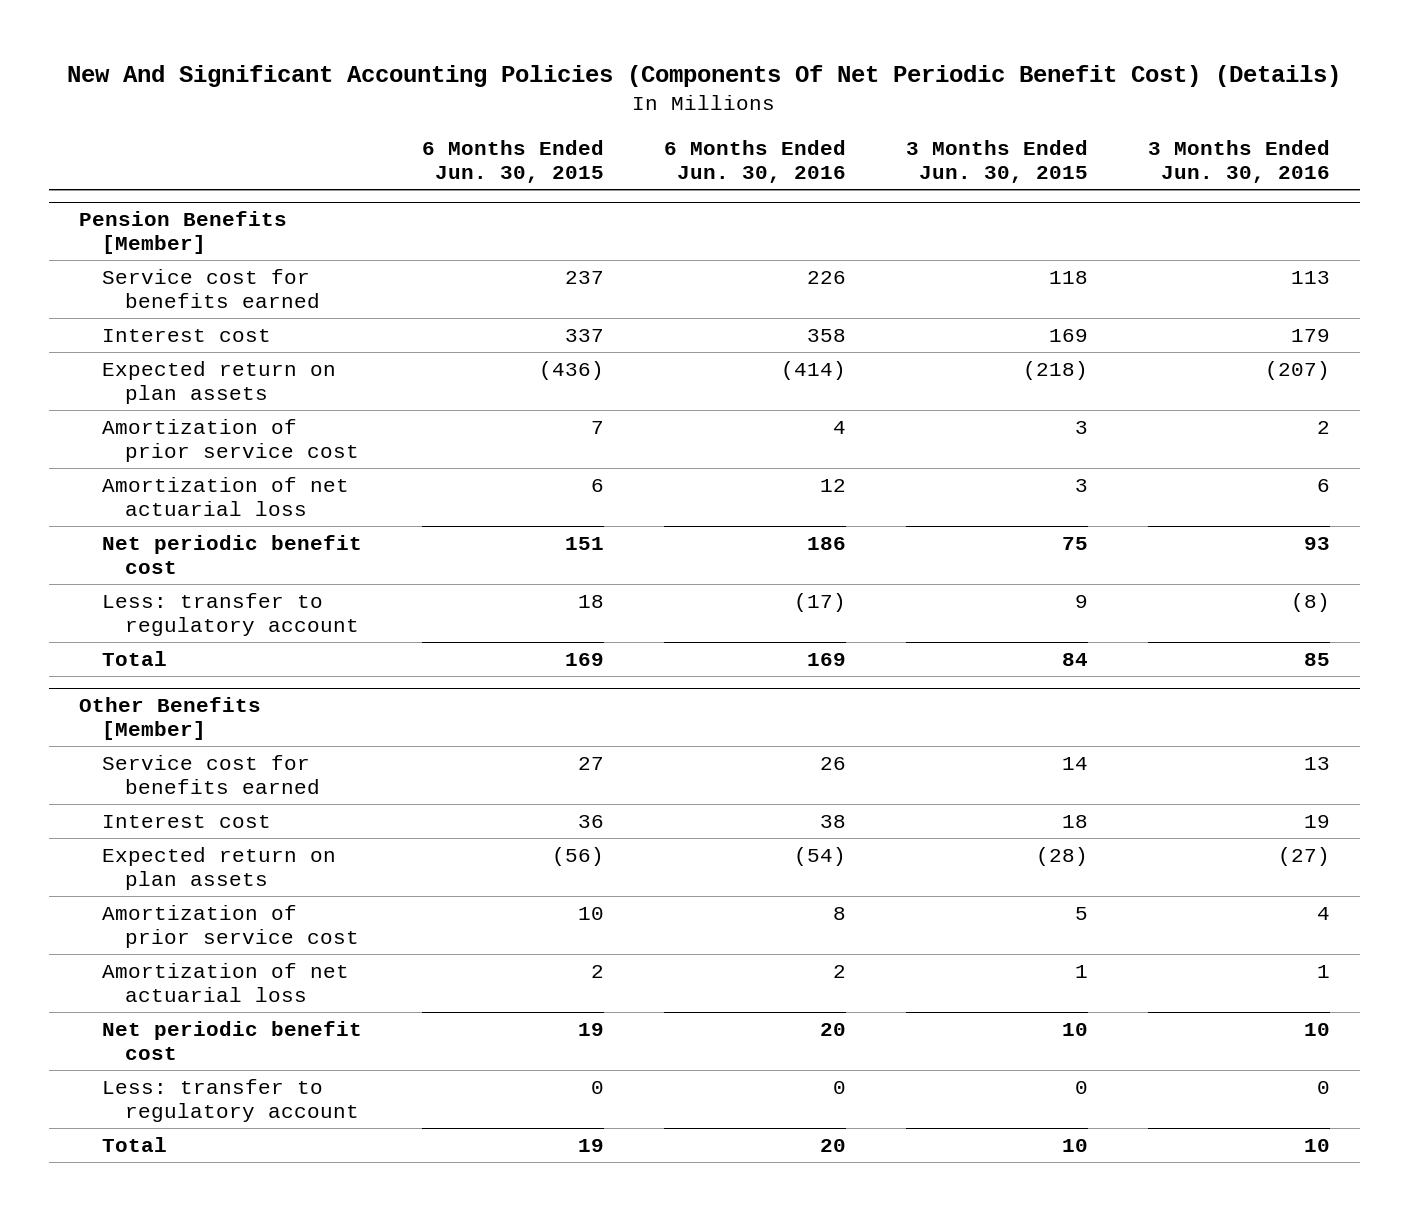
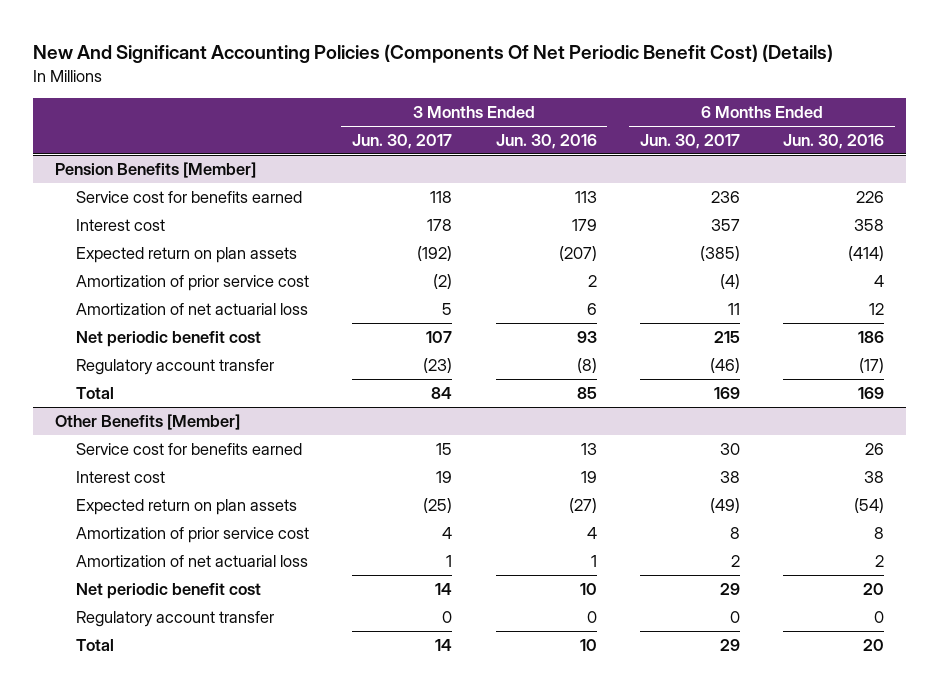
[421,139,604,184] 6 Months Ended Jun. 30, 2015 -> none
[905,139,1088,184] 3 Months Ended Jun. 30, 2015 -> none
none -> [352,133,453,149] Jun. 30, 2017
none -> [640,133,741,149] Jun. 30, 2017
[102,592,360,637] Less: transfer to regulatory account -> [75,358,274,375] Regulatory account transfer
[102,1078,360,1123] Less: transfer to regulatory account -> [75,610,274,627] Regulatory account transfer

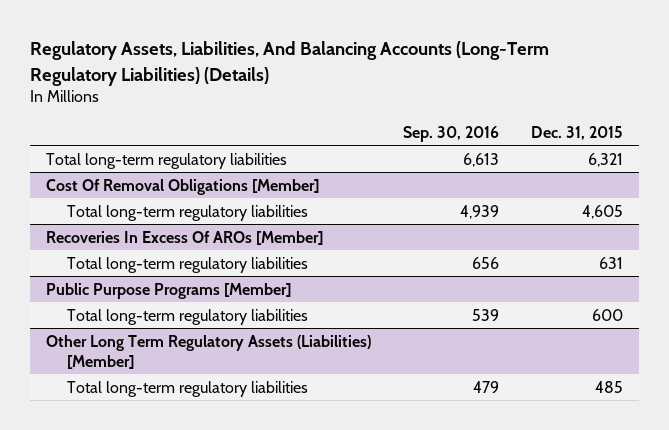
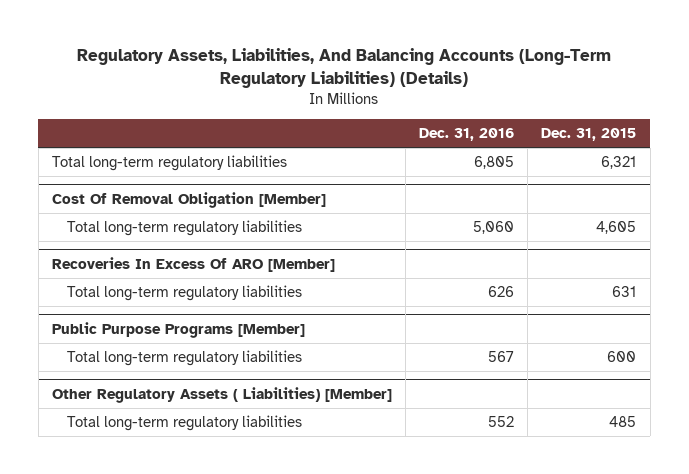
[403,125,500,142] Sep. 30, 2016 -> none
none -> [419,128,515,142] Dec. 31, 2016
[46,178,320,195] Cost Of Removal Obligations [Member] -> [52,192,327,209] Cost Of Removal Obligation [Member]
[46,230,324,245] Recoveries In Excess Of AROs [Member] -> [52,257,336,273] Recoveries In Excess Of ARO [Member]
[46,334,372,369] Other Long Term Regulatory Assets (Liabilities) [Member] -> [52,387,393,404] Other Regulatory Assets ( Liabilities) [Member]

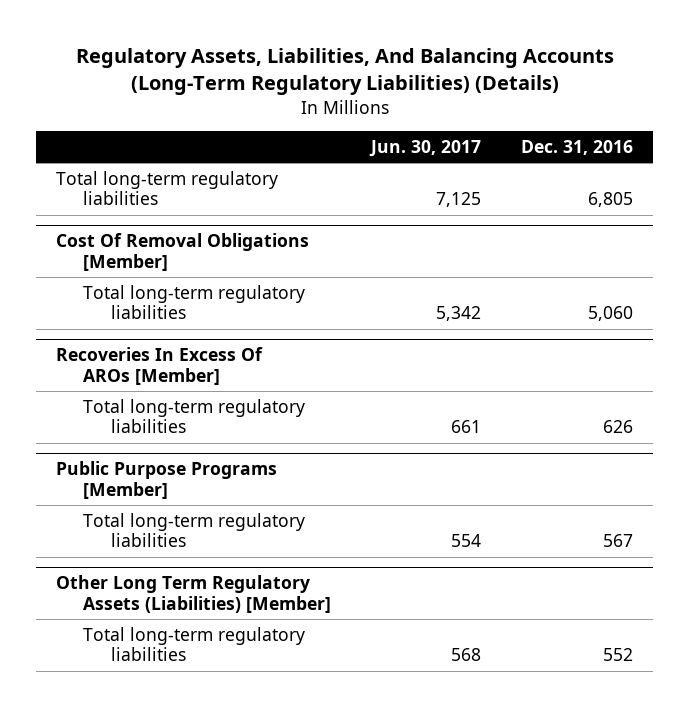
[541,128,637,142] Dec. 31, 2015 -> none
none -> [369,139,482,157] Jun. 30, 2017
[52,192,327,209] Cost Of Removal Obligation [Member] -> [56,233,310,271] Cost Of Removal Obligations [Member]
[52,257,336,273] Recoveries In Excess Of ARO [Member] -> [56,347,264,385] Recoveries In Excess Of AROs [Member]
[52,387,393,404] Other Regulatory Assets ( Liabilities) [Member] -> [56,575,332,613] Other Long Term Regulatory Assets (Liabilities) [Member]

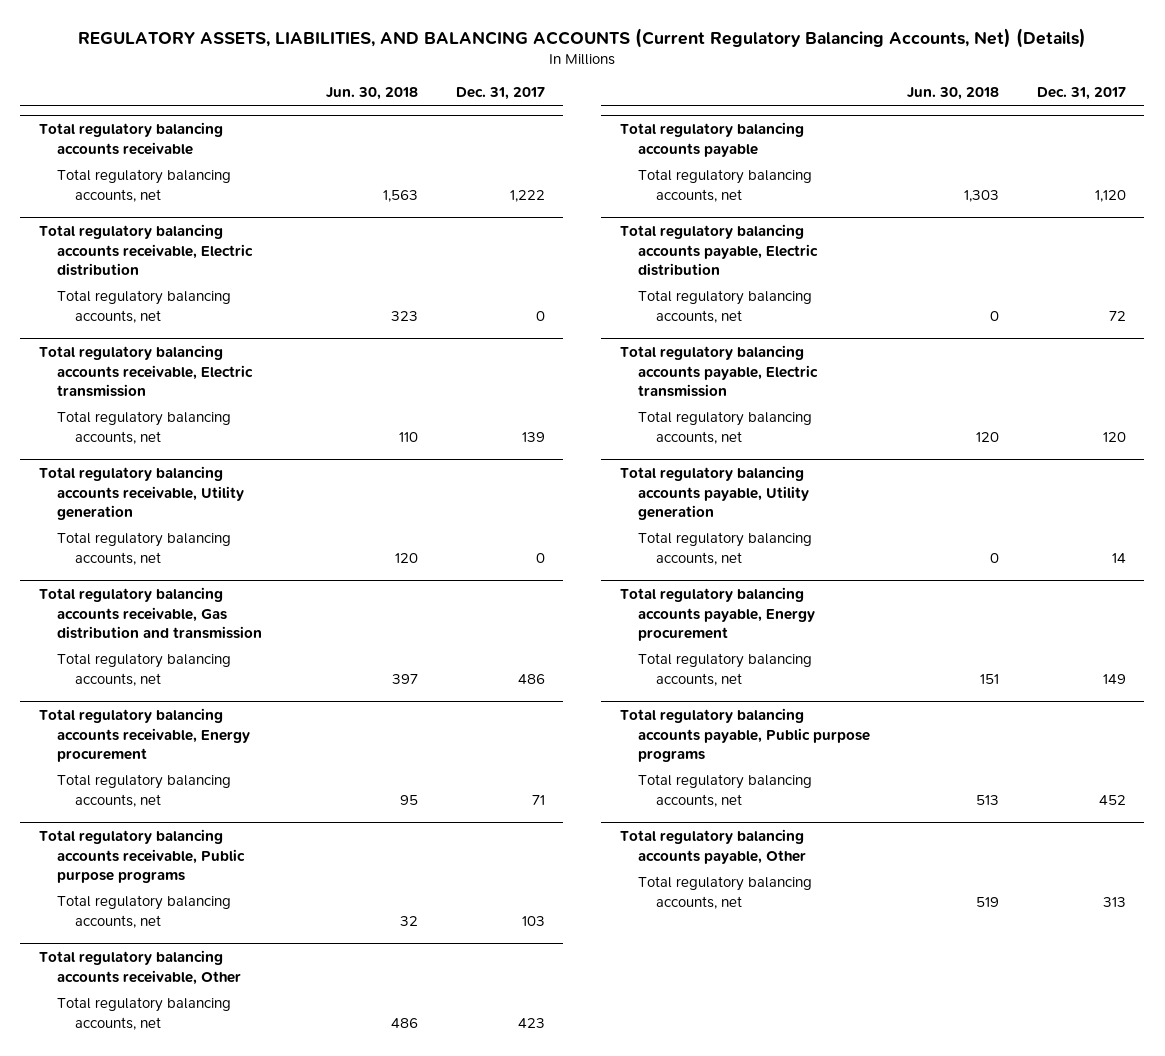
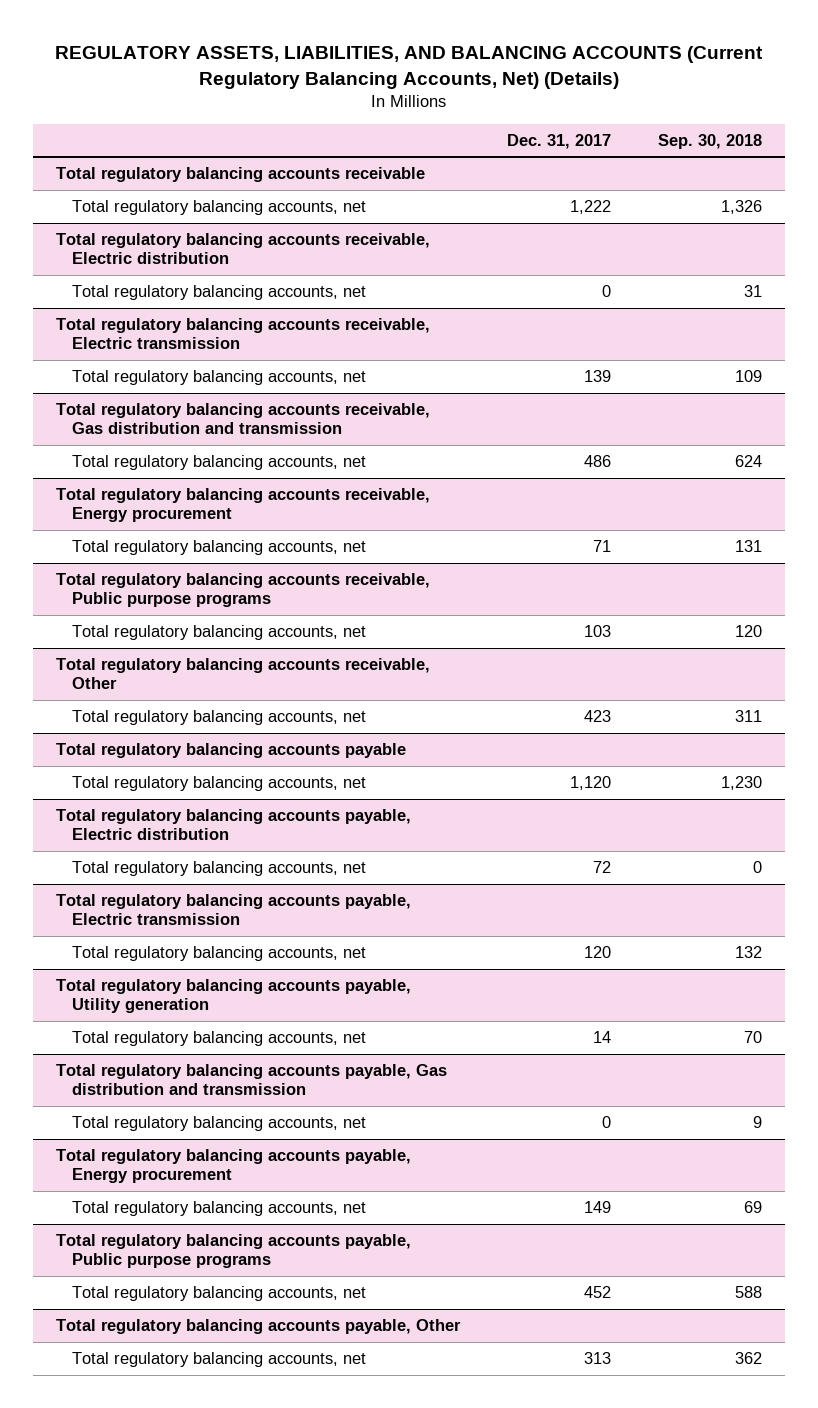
[326,87,419,101] Jun. 30, 2018 -> none
none -> [657,133,762,149] Sep. 30, 2018
[38,466,244,521] Total regulatory balancing accounts receivable, Utility generation -> none
[56,532,231,565] Total regulatory balancing accounts, net -> none
none -> [56,1064,448,1096] Total regulatory balancing accounts payable, Gas distribution and transmission
none -> [72,1116,367,1132] Total regulatory balancing accounts, net

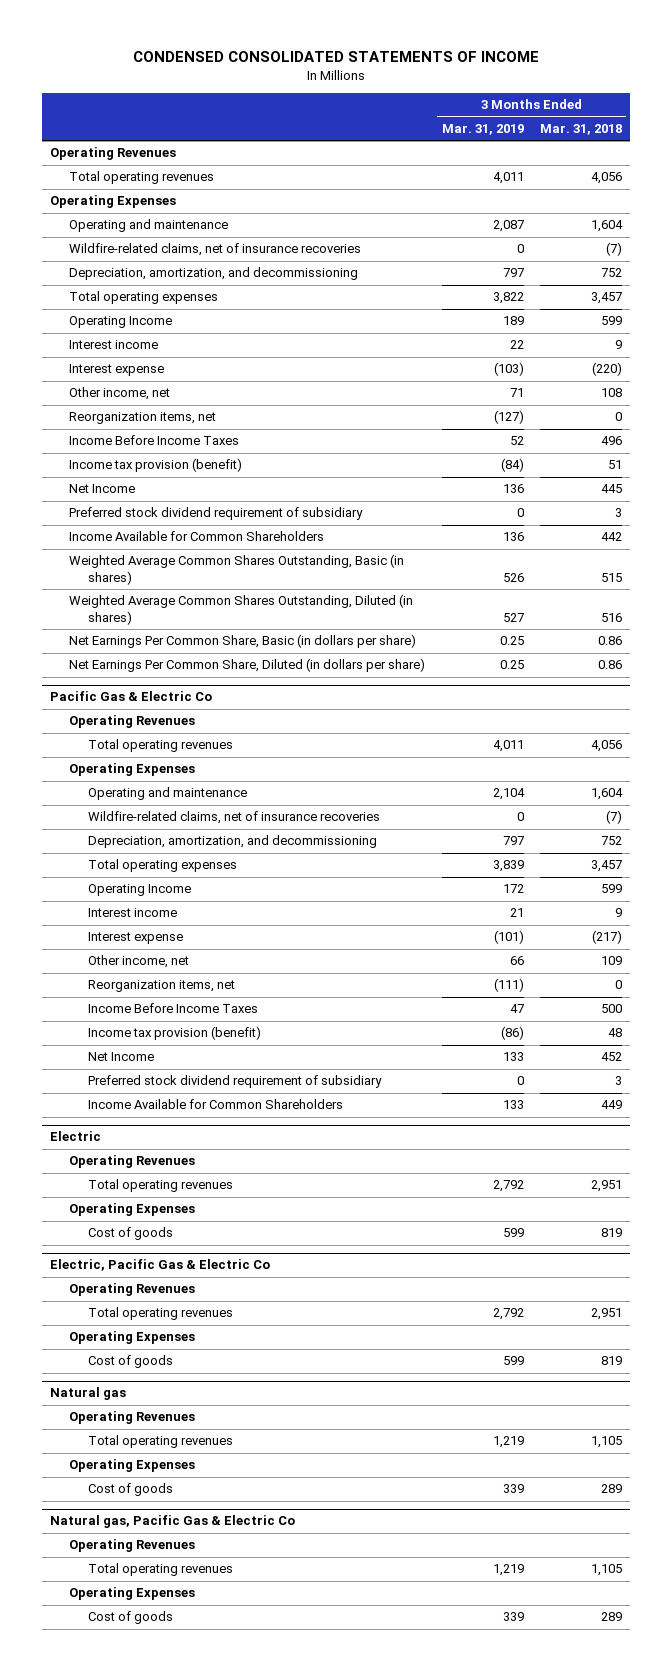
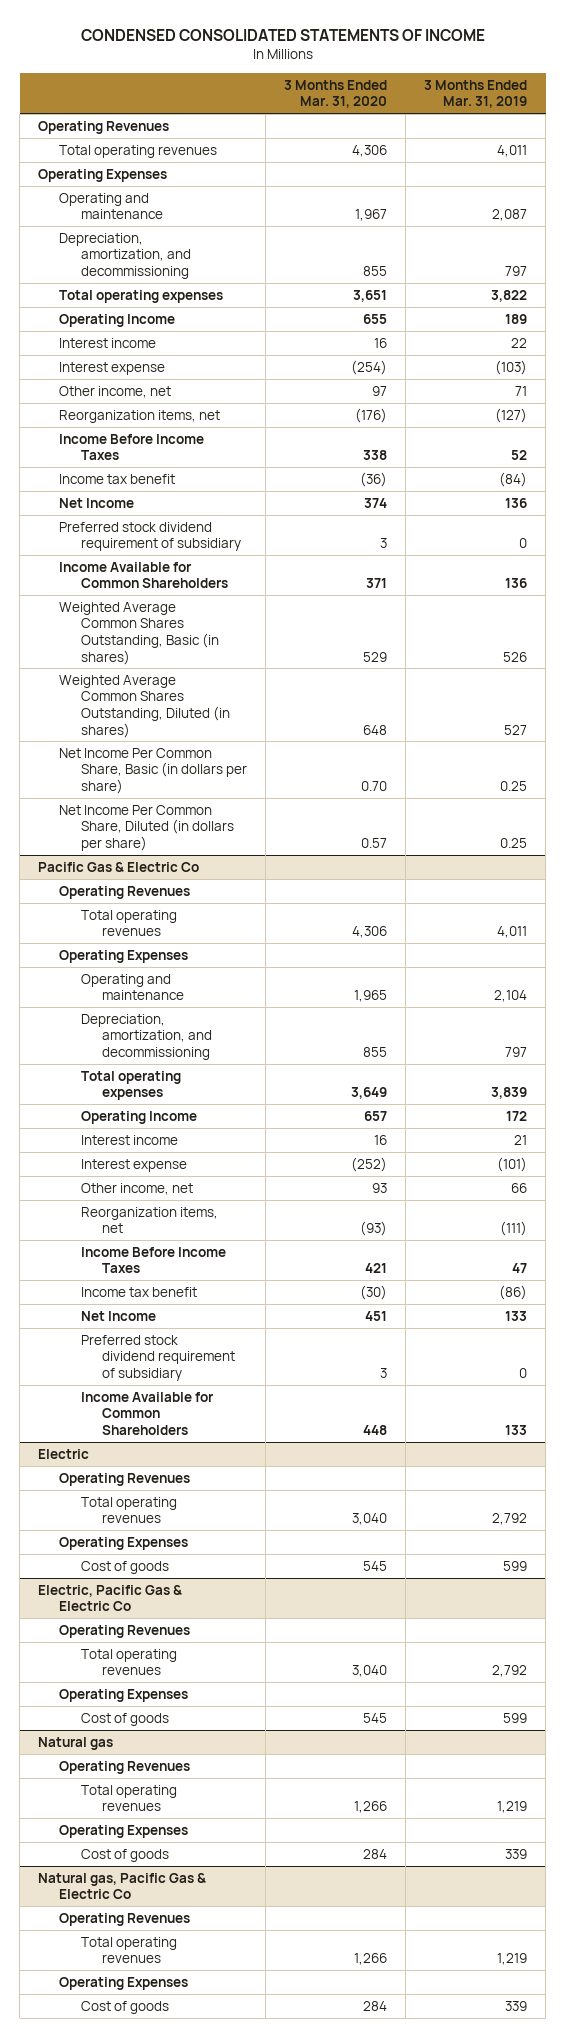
[540,123,623,135] Mar. 31, 2018 -> none
none -> [283,79,387,109] 3 Months Ended Mar. 31, 2020
[69,243,362,257] Wildfire-related claims, net of insurance recoveries -> none
[69,458,243,473] Income tax provision (benefit) -> [59,473,176,484] Income tax benefit
[69,634,417,649] Net Earnings Per Common Share, Basic (in dollars per share) -> [59,747,247,795] Net Income Per Common Share, Basic (in dollars per share)
[69,658,426,673] Net Earnings Per Common Share, Diluted (in dollars per share) -> [59,804,234,852] Net Income Per Common Share, Diluted (in dollars per share)
[87,811,380,825] Wildfire-related claims, net of insurance recoveries -> none
[87,1026,261,1041] Income tax provision (benefit) -> [80,1286,197,1297] Income tax benefit

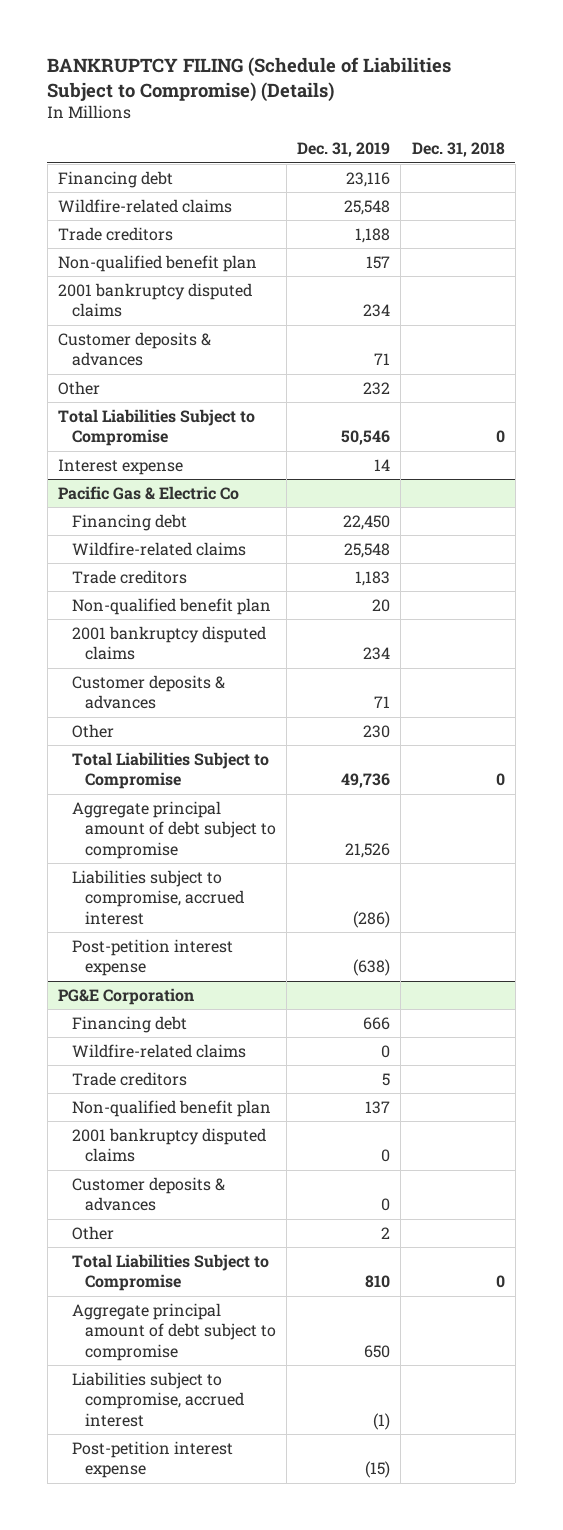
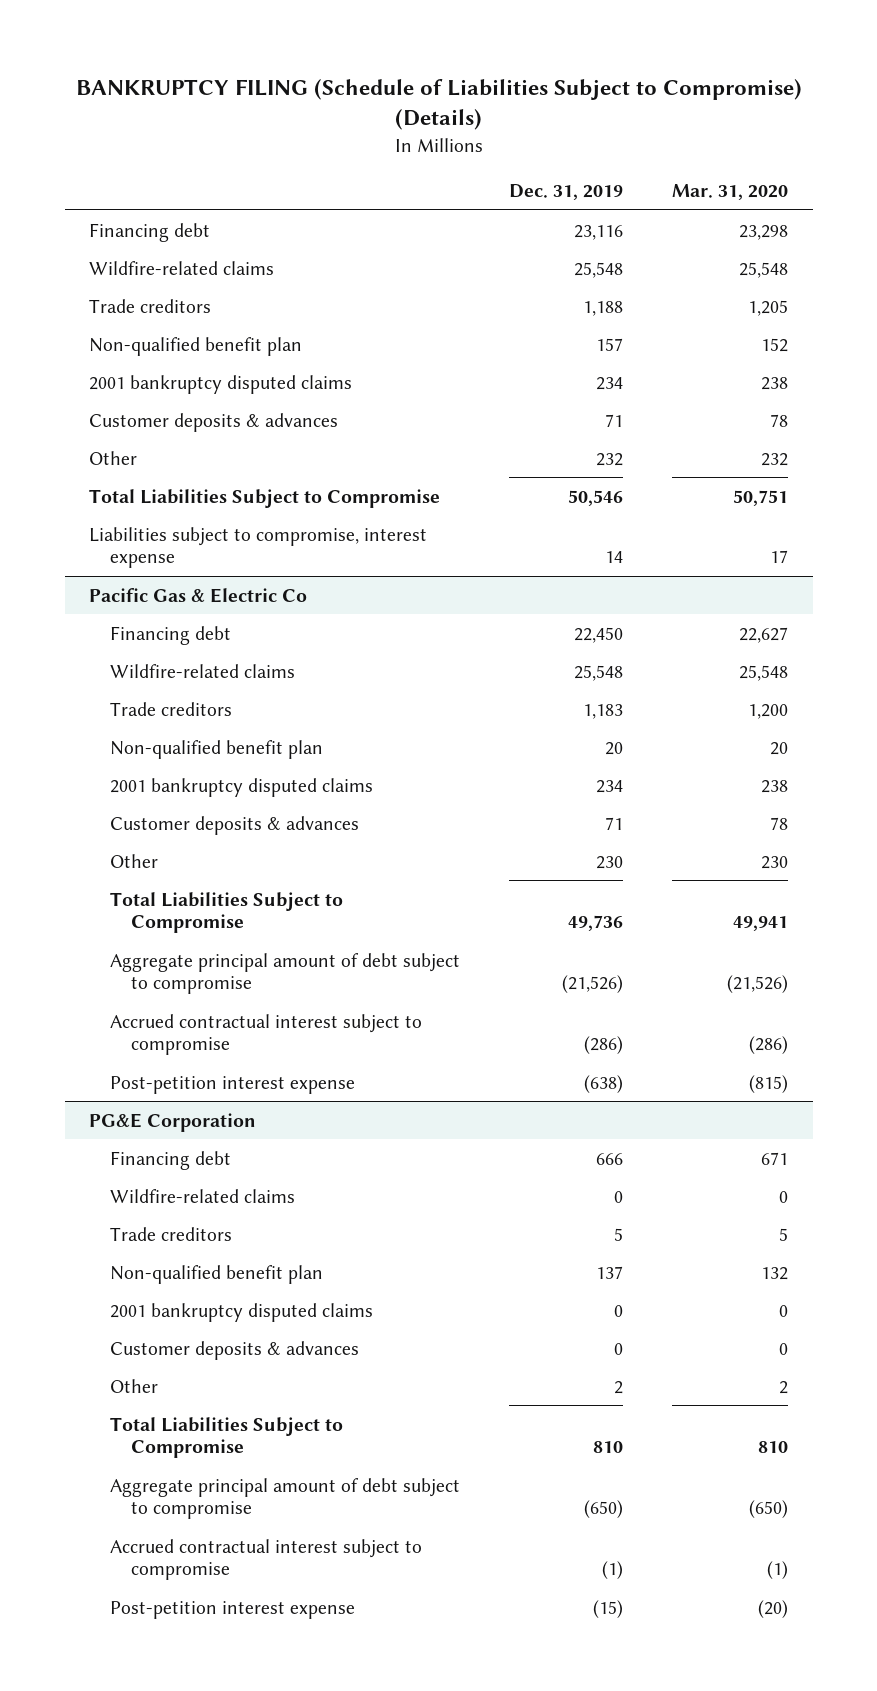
[411,142,505,158] Dec. 31, 2018 -> none
none -> [672,183,789,200] Mar. 31, 2020
[58,458,184,475] Interest expense -> [89,526,428,569] Liabilities subject to compromise, interest expense
[345,842,391,858] 21,526 -> [561,975,623,994] (21,526)
[71,869,244,925] Liabilities subject to compromise, accrued interest -> [109,1013,422,1056] Accrued contractual interest subject to compromise
[364,1344,391,1358] 650 -> [583,1500,623,1519] (650)
[71,1371,244,1427] Liabilities subject to compromise, accrued interest -> [109,1538,422,1581] Accrued contractual interest subject to compromise

